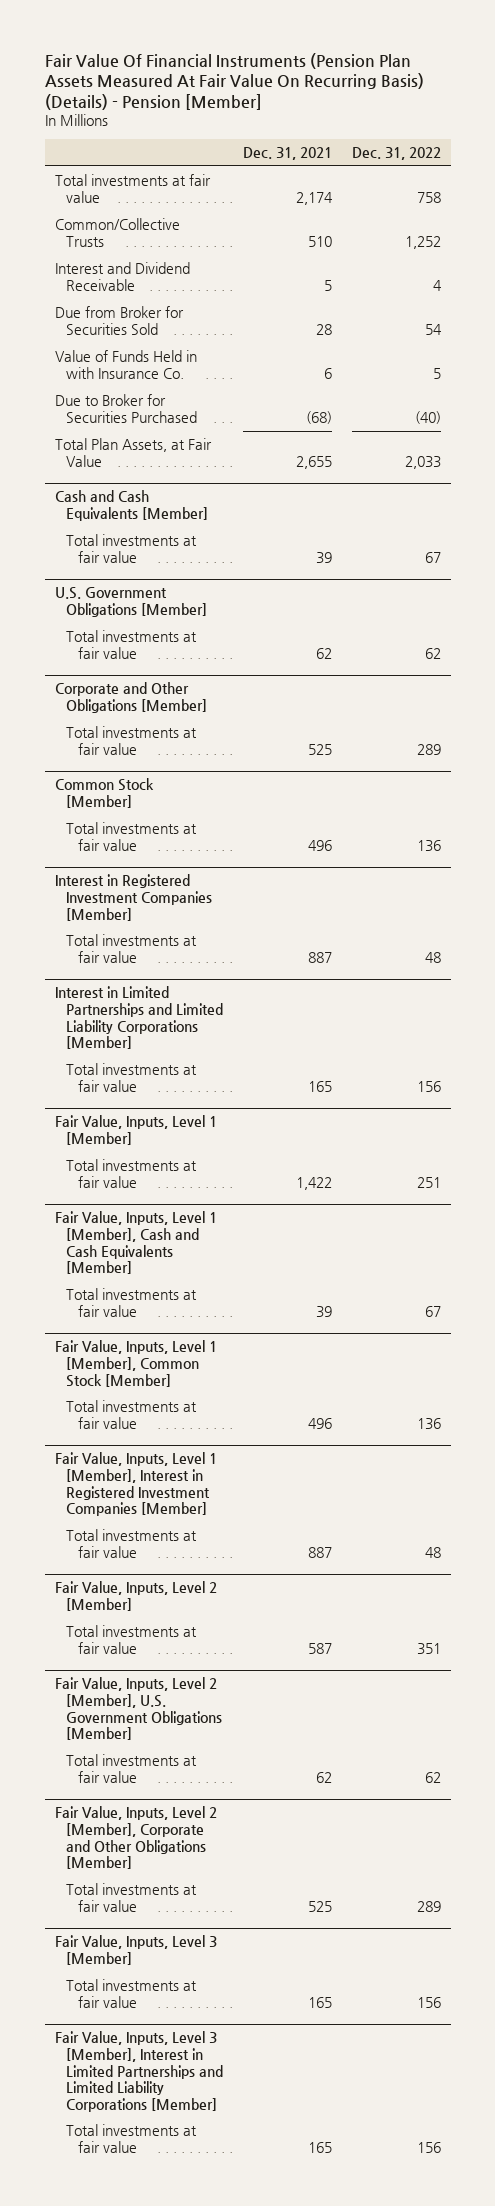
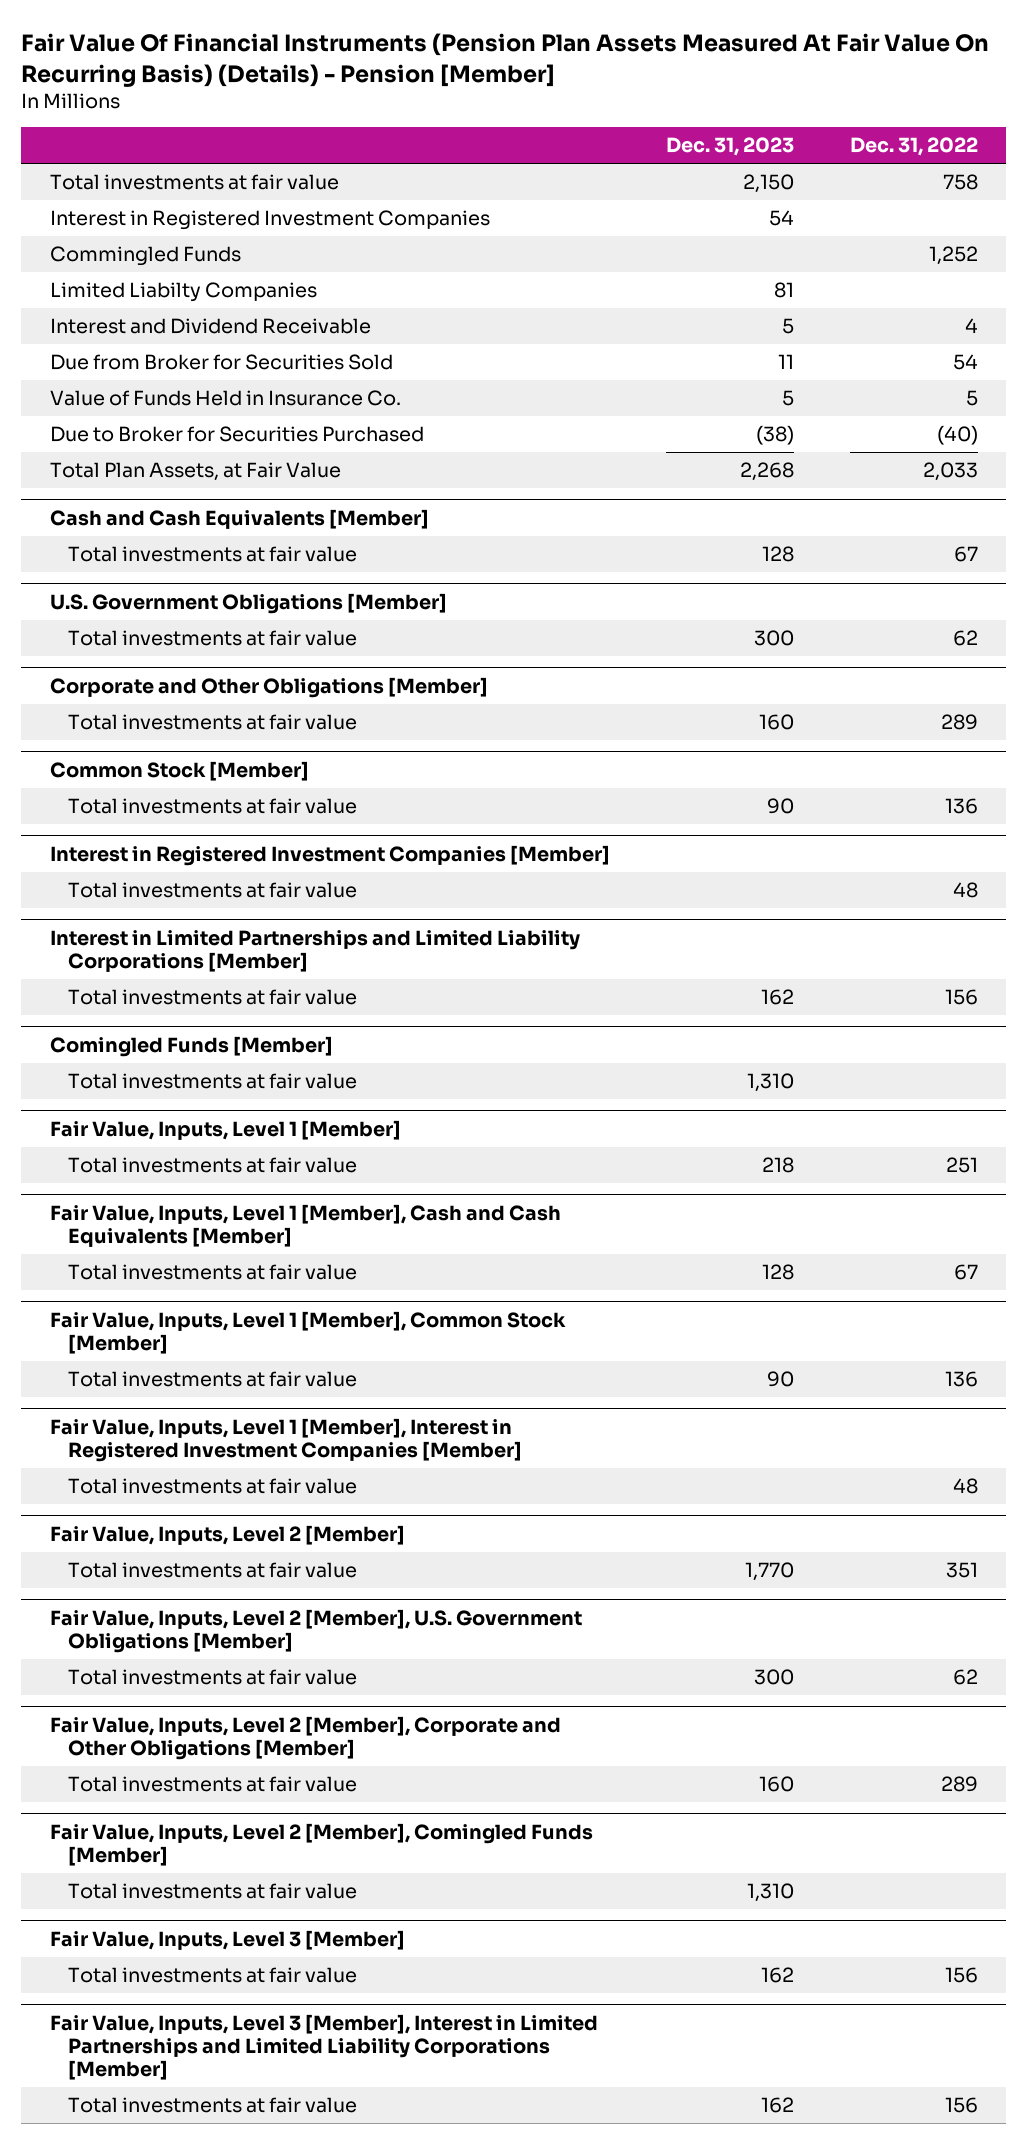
[243,146,333,160] Dec. 31, 2021 -> none
none -> [665,137,794,157] Dec. 31, 2023
none -> [49,210,490,231] Interest in Registered Investment Companies
[54,218,180,247] Common/Collective Trusts -> [49,246,241,267] Commingled Funds
none -> [49,282,317,303] Limited Liabilty Companies
[54,350,197,379] Value of Funds Held in with Insurance Co. -> [49,390,401,407] Value of Funds Held in Insurance Co.
none -> [49,1035,333,1057] Comingled Funds [Member]
none -> [68,1073,358,1090] Total investments at fair value
none -> [49,1822,593,1866] Fair Value, Inputs, Level 2 [Member], Comingled Funds [Member]
none -> [68,1883,358,1900] Total investments at fair value

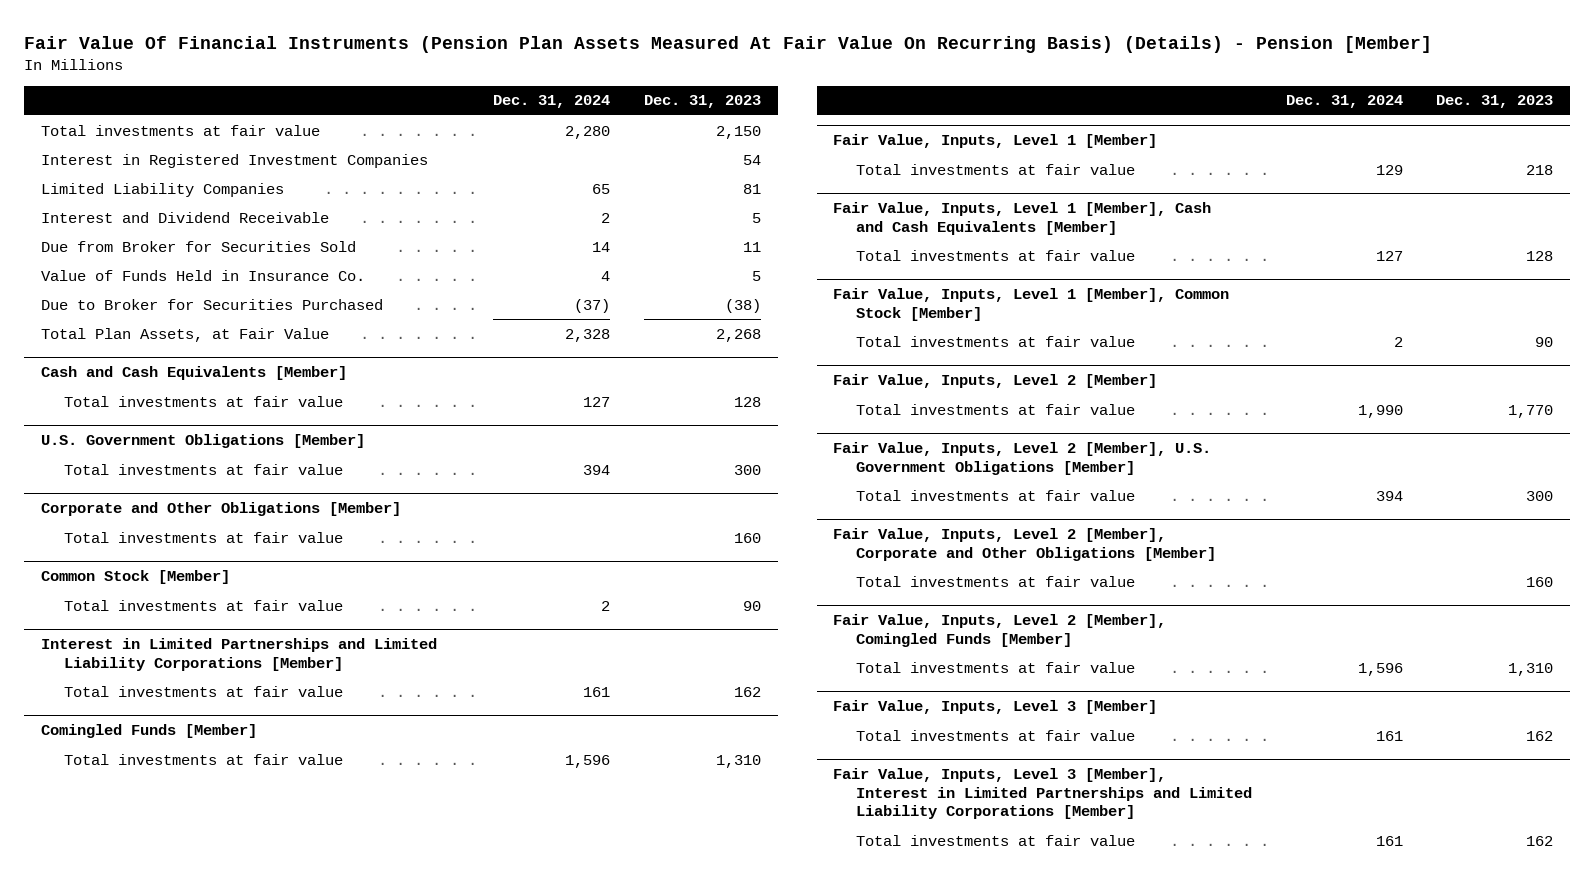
[850,137,979,157] Dec. 31, 2022 -> none
none -> [493,95,611,109] Dec. 31, 2024
[49,246,241,267] Commingled Funds -> none
[49,282,317,303] Limited Liabilty Companies -> [41,182,285,197] Limited Liability Companies
[49,844,610,866] Interest in Registered Investment Companies [Member] -> none
[68,882,358,899] Total investments at fair value -> none
[49,1417,523,1462] Fair Value, Inputs, Level 1 [Member], Interest in Registered Investment Companies [Member] -> none
[68,1478,358,1495] Total investments at fair value -> none

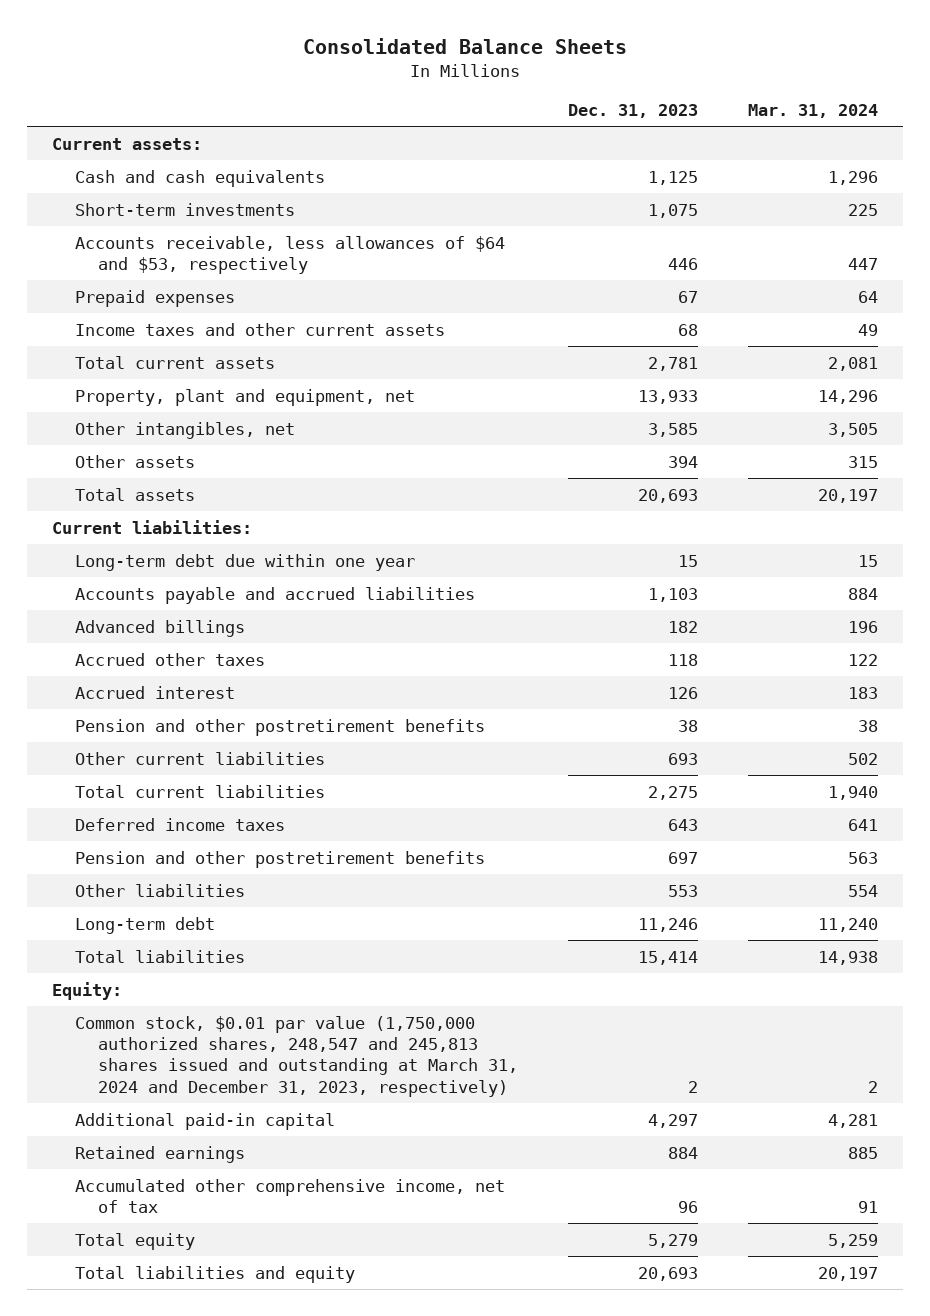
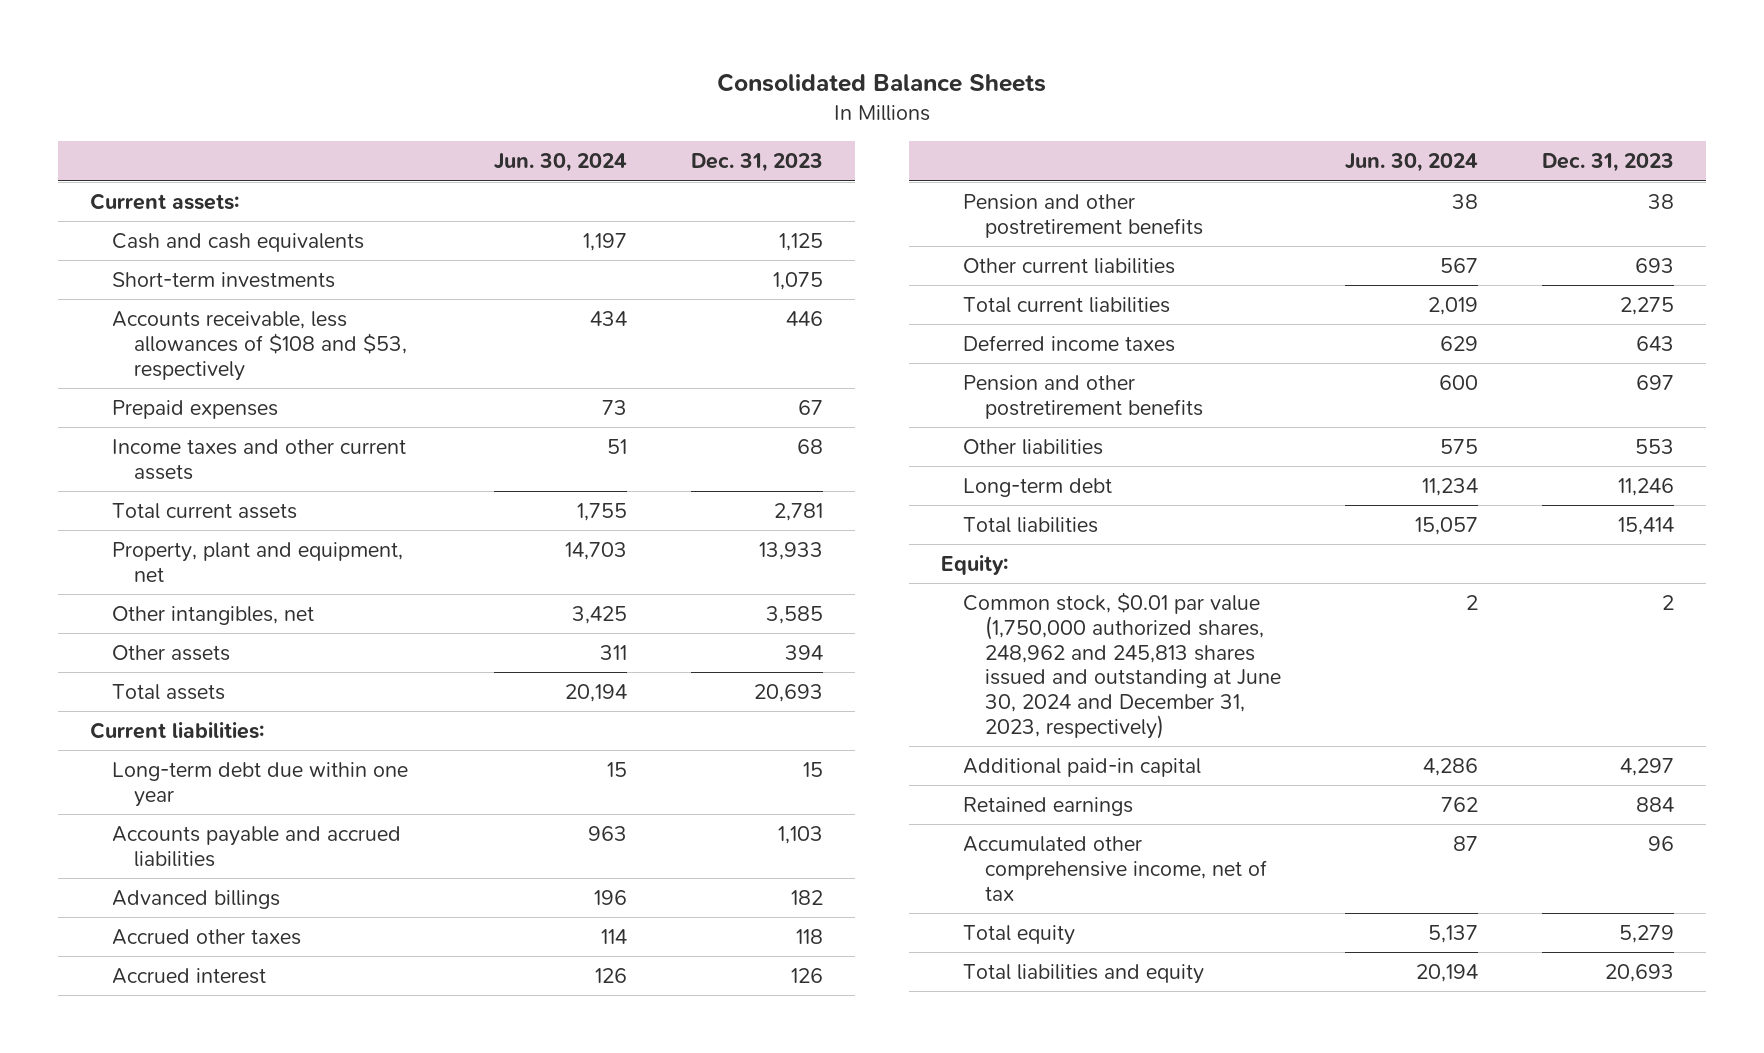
[747,104,878,119] Mar. 31, 2024 -> none
none -> [494,153,628,173] Jun. 30, 2024
[75,235,506,274] Accounts receivable, less allowances of $64 and $53, respectively -> [112,310,408,381] Accounts receivable, less allowances of $108 and $53, respectively
[75,1015,519,1097] Common stock, $0.01 par value (1,750,000 authorized shares, 248,547 and 245,813 shares issued and outstanding at March 31, 2024 and December 31, 2023, respectively) -> [962,591,1282,739] Common stock, $0.01 par value (1,750,000 authorized shares, 248,962 and 245,813 shares issued and outstanding at June 30, 2024 and December 31, 2023, respectively)

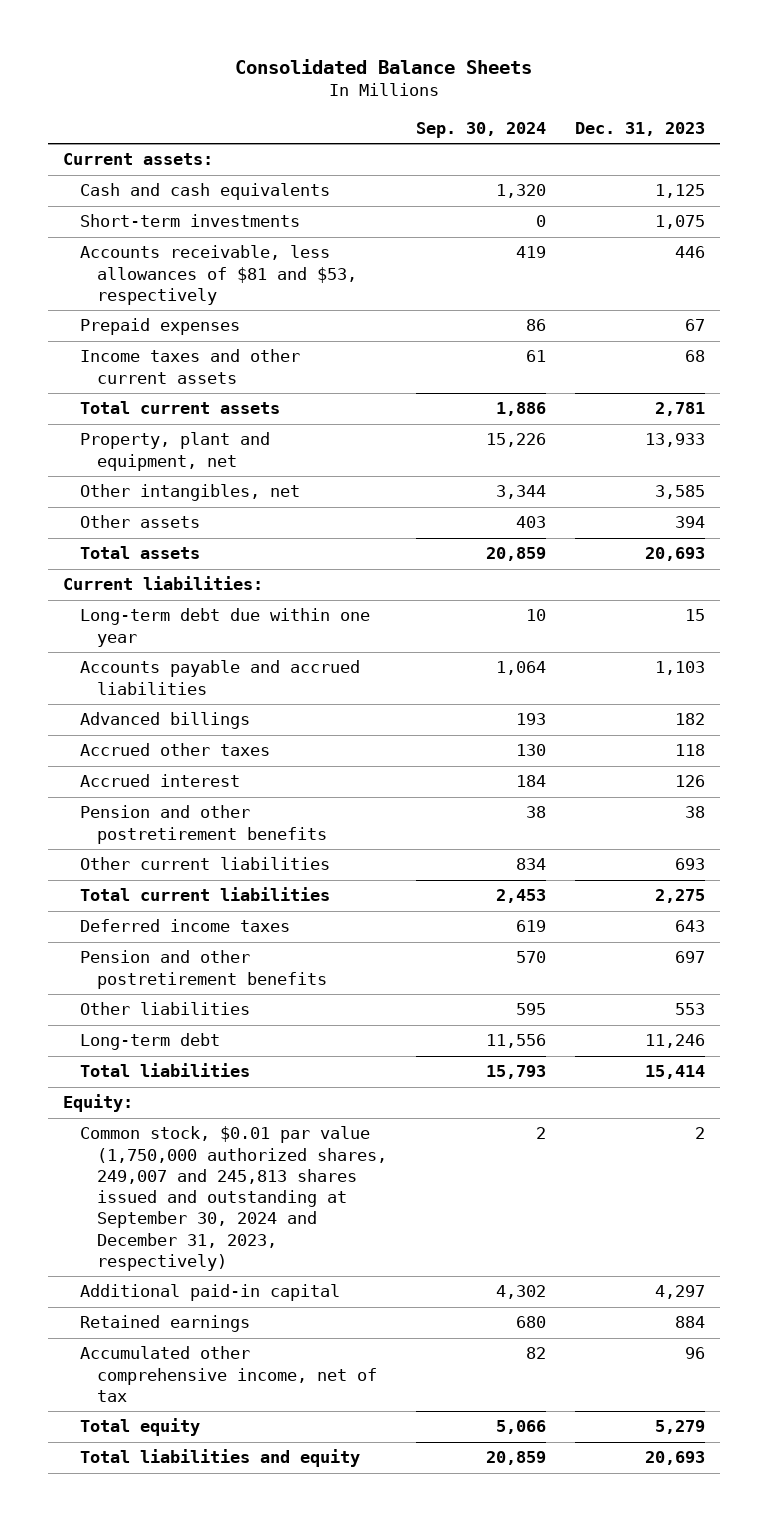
[494,153,628,173] Jun. 30, 2024 -> none
none -> [416,121,547,138] Sep. 30, 2024
[112,310,408,381] Accounts receivable, less allowances of $108 and $53, respectively -> [79,245,357,305] Accounts receivable, less allowances of $81 and $53, respectively
[962,591,1282,739] Common stock, $0.01 par value (1,750,000 authorized shares, 248,962 and 245,813 shares issued and outstanding at June 30, 2024 and December 31, 2023, respectively) -> [79,1126,387,1271] Common stock, $0.01 par value (1,750,000 authorized shares, 249,007 and 245,813 shares issued and outstanding at September 30, 2024 and December 31, 2023, respectively)

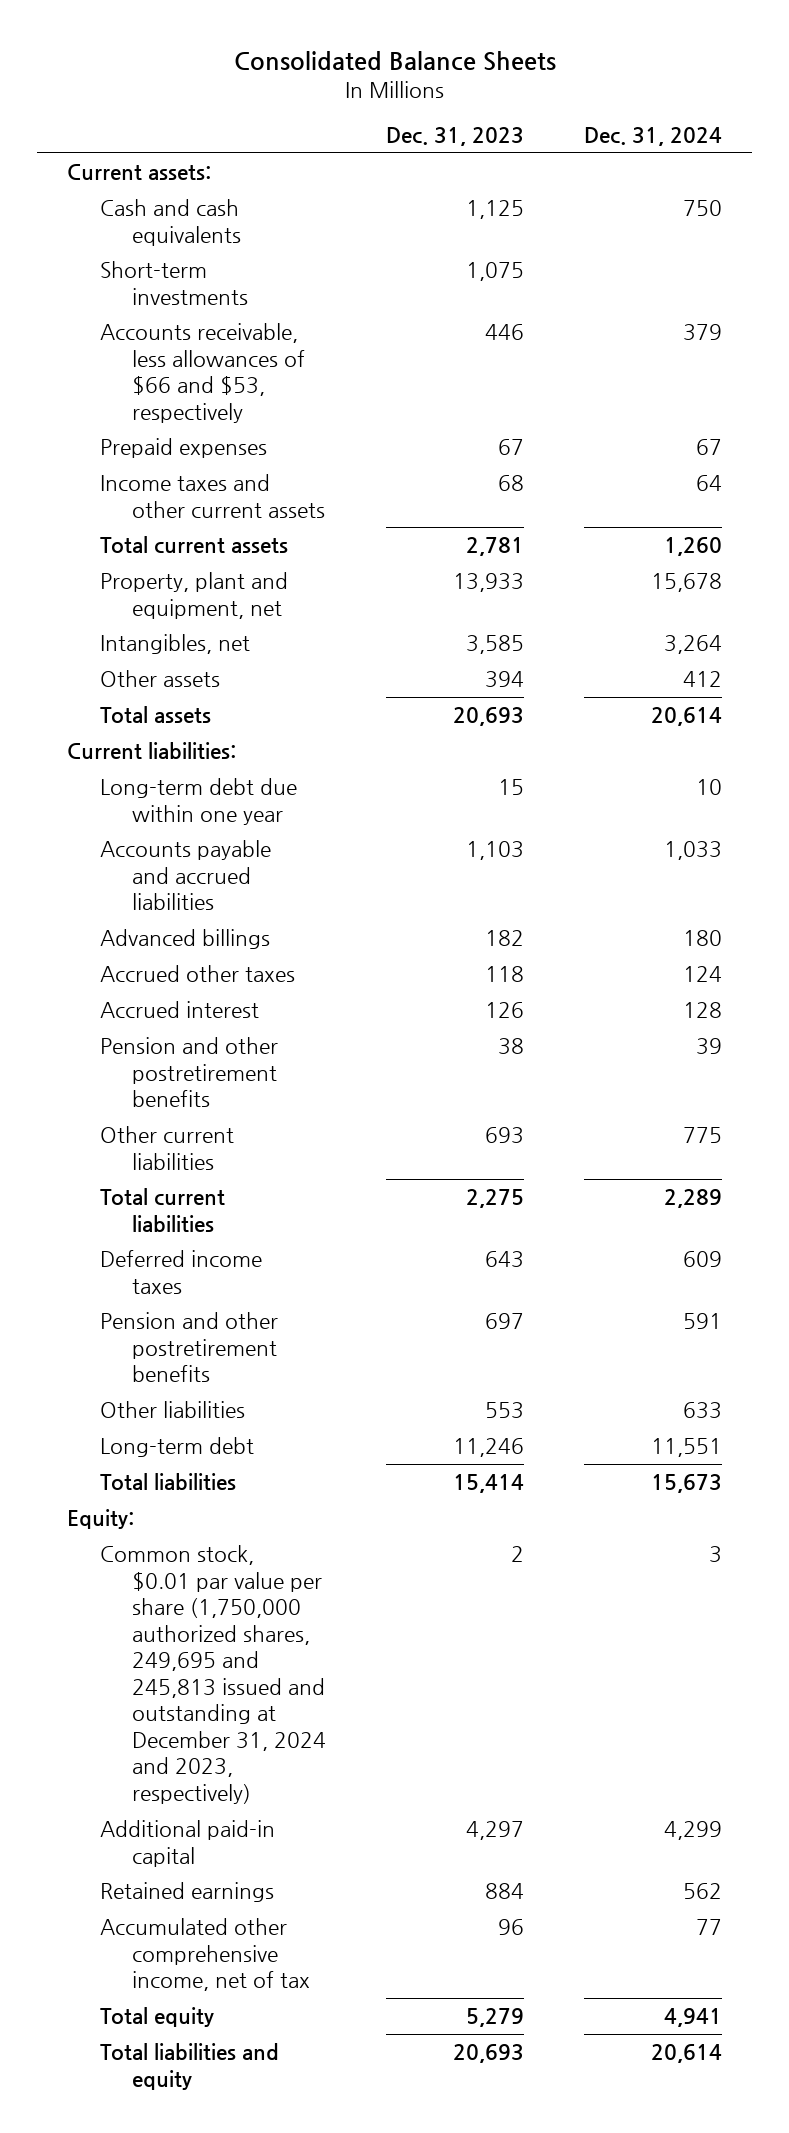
[416,121,547,138] Sep. 30, 2024 -> none
none -> [584,127,723,147] Dec. 31, 2024
[79,245,357,305] Accounts receivable, less allowances of $81 and $53, respectively -> [99,323,306,423] Accounts receivable, less allowances of $66 and $53, respectively
[79,484,300,502] Other intangibles, net -> [99,634,250,655] Intangibles, net
[79,1126,387,1271] Common stock, $0.01 par value (1,750,000 authorized shares, 249,007 and 245,813 shares issued and outstanding at September 30, 2024 and December 31, 2023, respectively) -> [99,1545,327,1805] Common stock, $0.01 par value per share (1,750,000 authorized shares, 249,695 and 245,813 issued and outstanding at December 31, 2024 and 2023, respectively)

